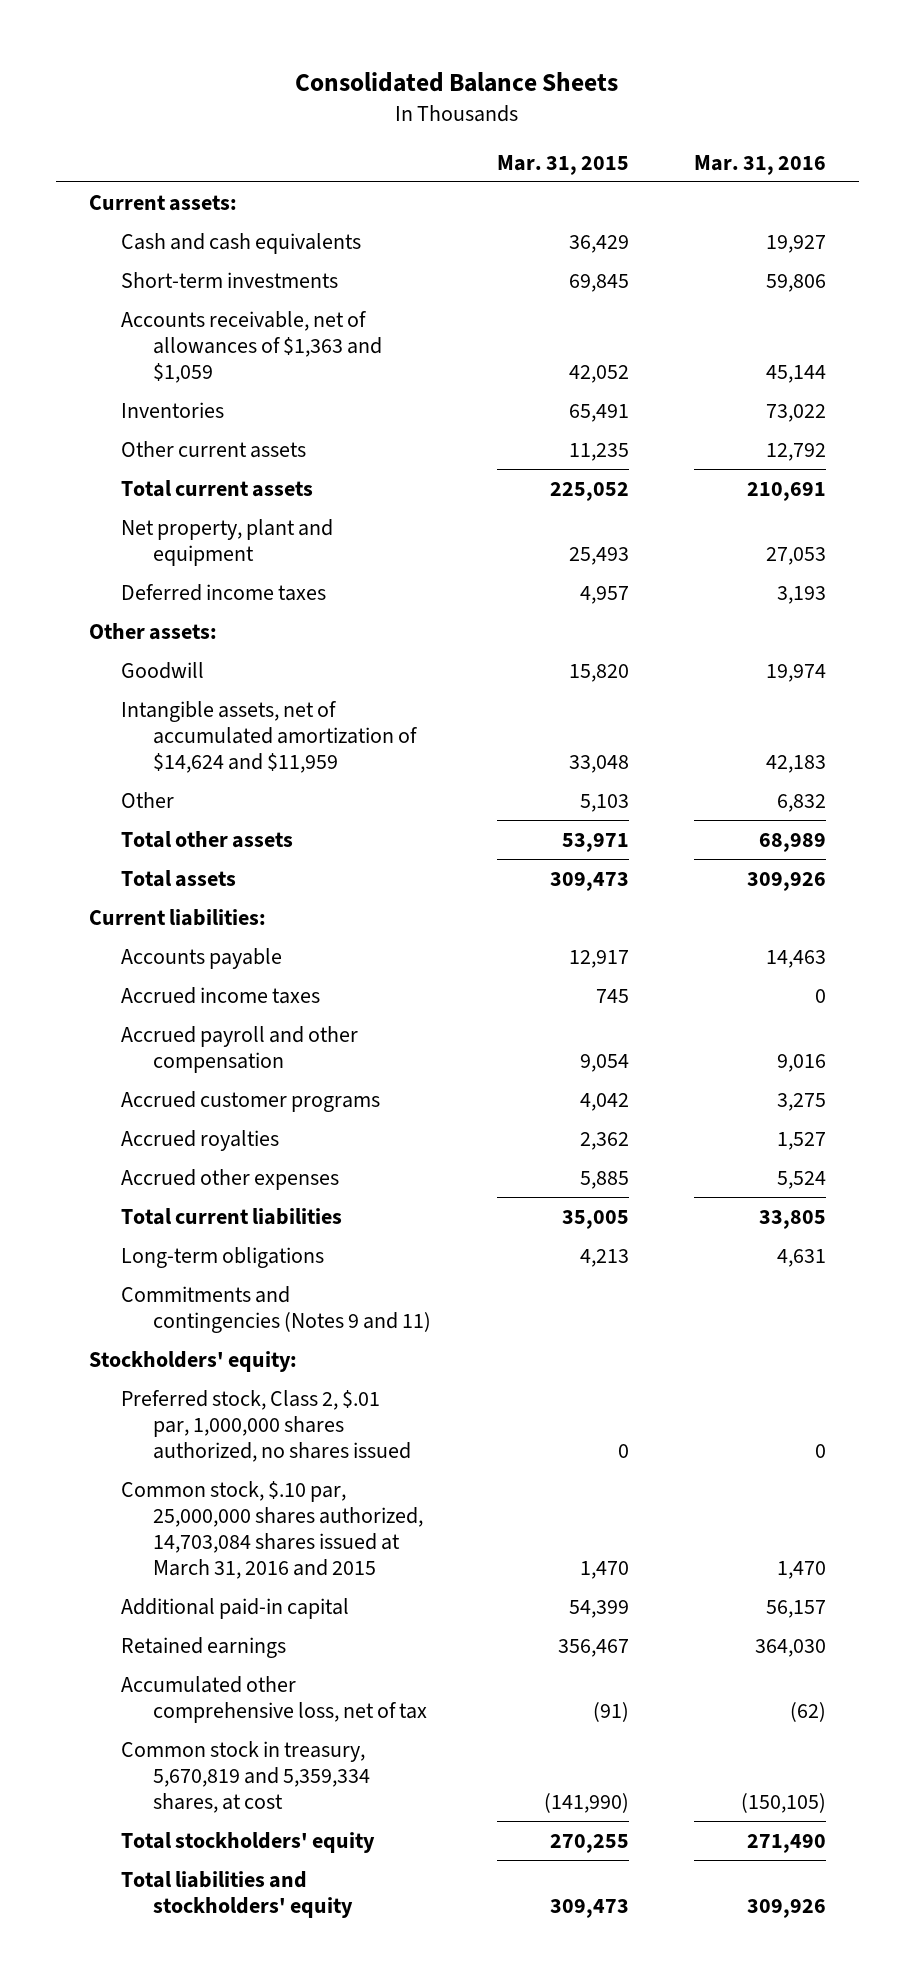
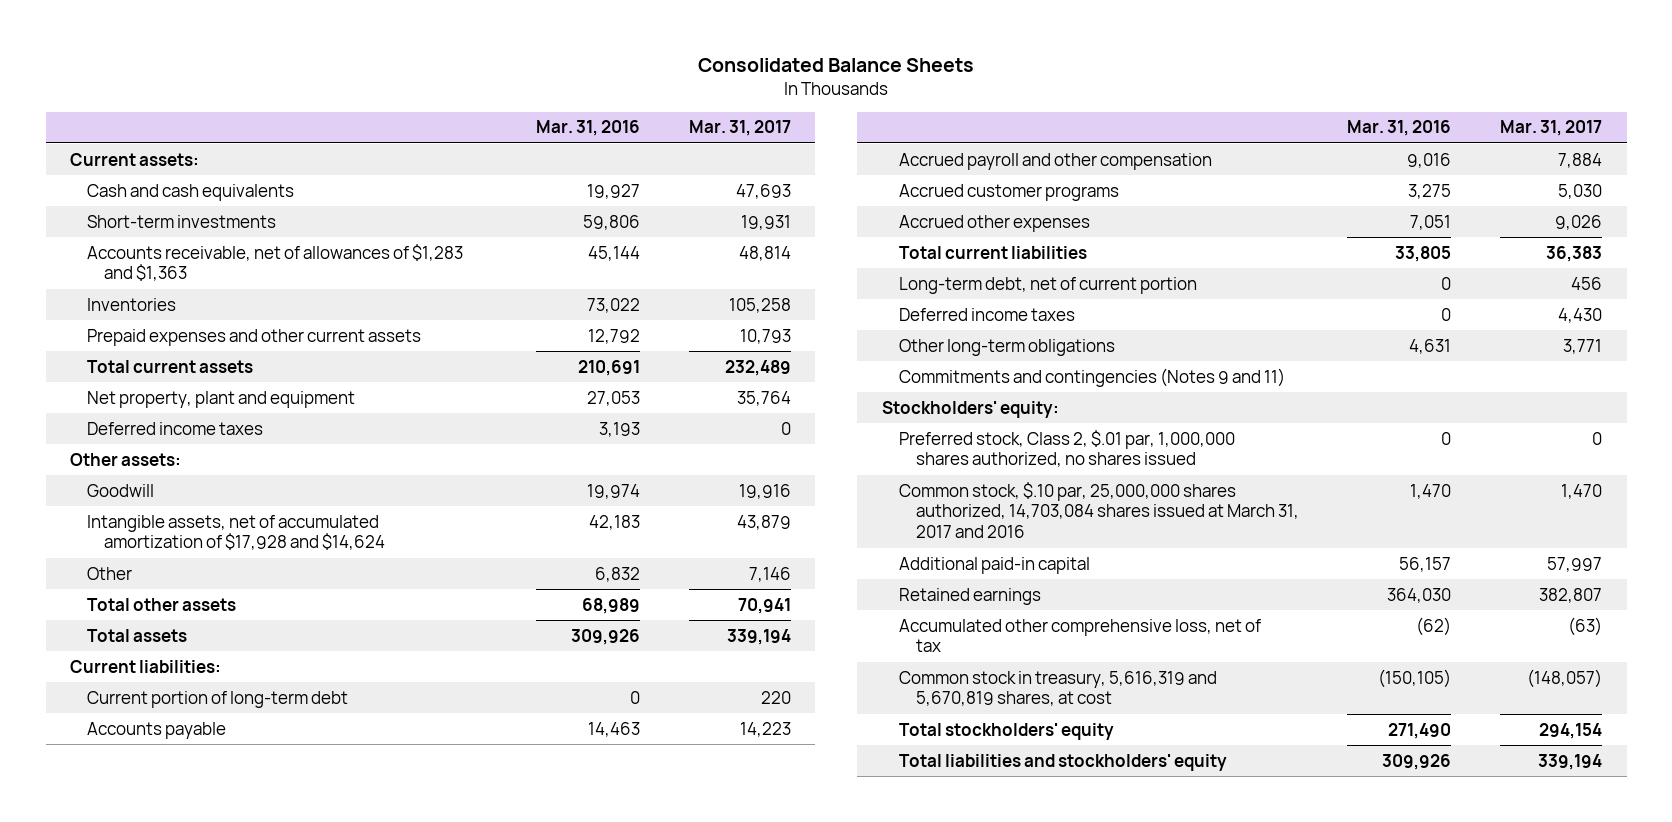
[496,154,629,175] Mar. 31, 2015 -> none
none -> [688,120,791,137] Mar. 31, 2017
[121,310,383,383] Accounts receivable, net of allowances of $1,363 and $1,059 -> [86,243,463,282] Accounts receivable, net of allowances of $1,283 and $1,363
[121,440,307,458] Other current assets -> [86,328,421,346] Prepaid expenses and other current assets
[121,700,419,773] Intangible assets, net of accumulated amortization of $14,624 and $11,959 -> [86,514,385,551] Intangible assets, net of accumulated amortization of $17,928 and $14,624
none -> [86,690,348,708] Current portion of long-term debt
[121,986,321,1004] Accrued income taxes -> none
[121,1129,280,1151] Accrued royalties -> none
[777,1170,827,1189] 5,524 -> [1410,214,1452,230] 7,051
none -> [898,276,1197,294] Long-term debt, net of current portion
none -> [898,307,1075,321] Deferred income taxes
[121,1246,325,1268] Long-term obligations -> [898,338,1115,356] Other long-term obligations
[121,1480,424,1579] Common stock, $.10 par, 25,000,000 shares authorized, 14,703,084 shares issued at March 31, 2016 and 2015 -> [898,481,1299,539] Common stock, $.10 par, 25,000,000 shares authorized, 14,703,084 shares issued at March 31, 2017 and 2016
[121,1740,371,1813] Common stock in treasury, 5,670,819 and 5,359,334 shares, at cost -> [898,670,1217,707] Common stock in treasury, 5,616,319 and 5,670,819 shares, at cost

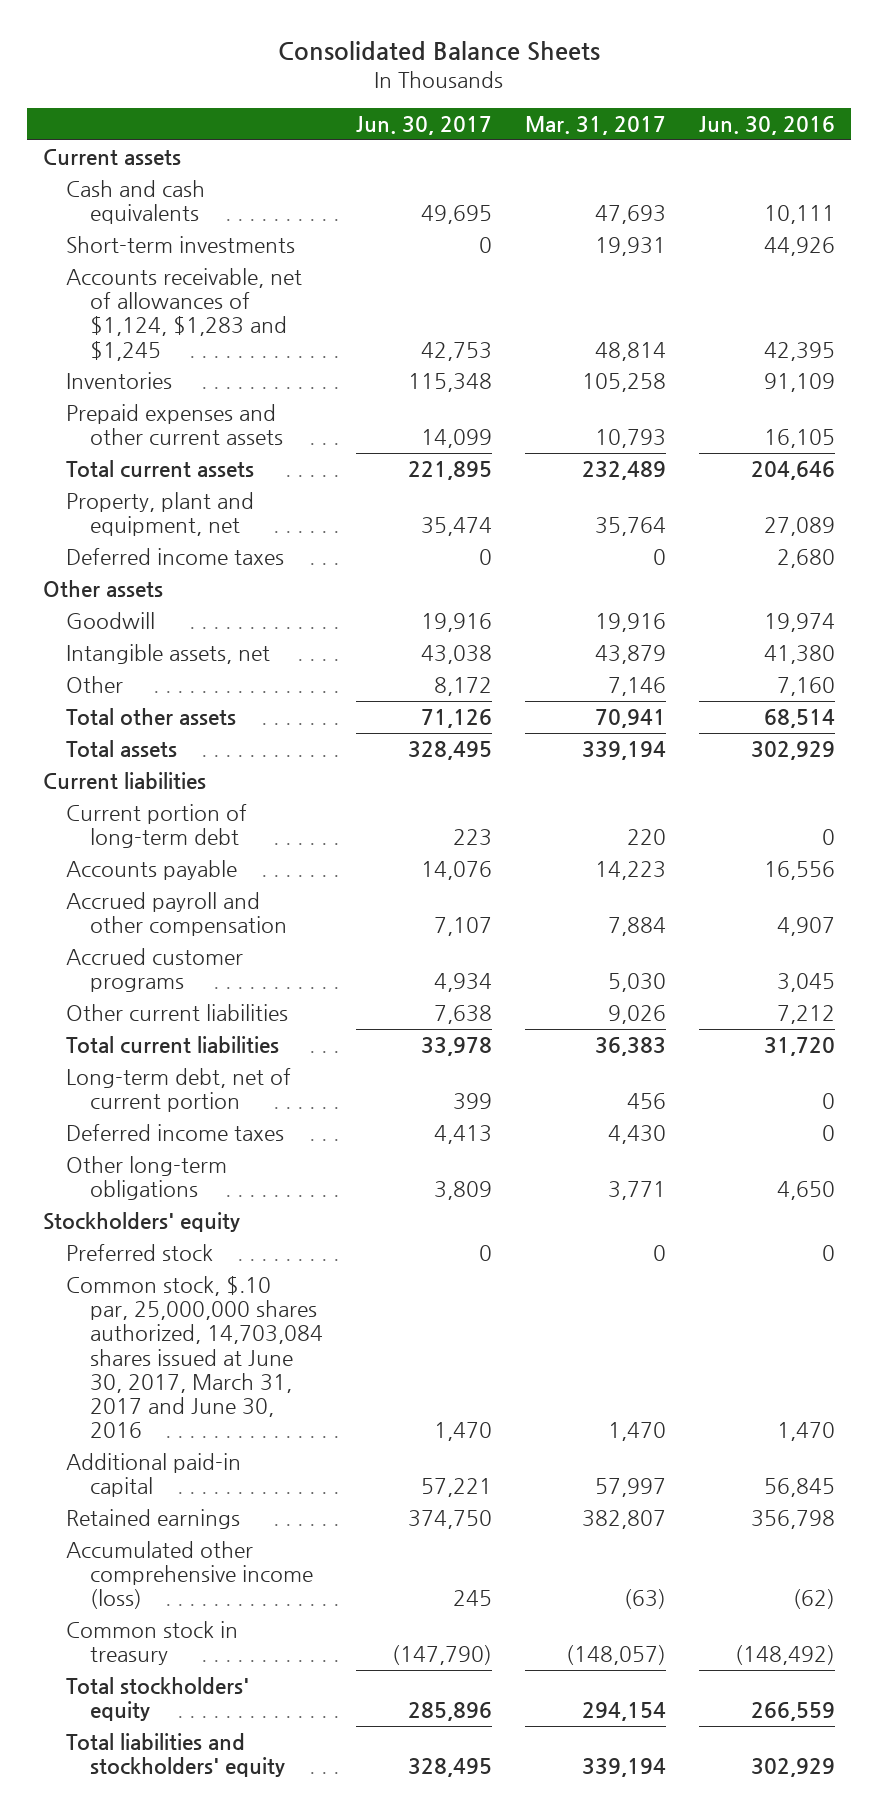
[535,120,640,137] Mar. 31, 2016 -> none
none -> [355,115,492,135] Jun. 30, 2017
none -> [698,115,835,135] Jun. 30, 2016
[70,152,200,166] Current assets: -> [43,149,182,166] Current assets
[86,243,463,282] Accounts receivable, net of allowances of $1,283 and $1,363 -> [66,268,303,361] Accounts receivable, net of allowances of $1,124, $1,283 and $1,245
[86,390,355,408] Net property, plant and equipment -> [66,492,255,537] Property, plant and equipment, net
[70,452,182,466] Other assets: -> [43,580,164,598] Other assets
[86,514,385,551] Intangible assets, net of accumulated amortization of $17,928 and $14,624 -> [66,644,271,665] Intangible assets, net
[70,659,222,673] Current liabilities: -> [43,772,207,790] Current liabilities
[898,214,1090,232] Accrued other expenses -> [66,1004,289,1022] Other current liabilities
[898,367,1285,387] Commitments and contingencies (Notes 9 and 11) -> none
[881,400,1059,418] Stockholders' equity: -> [43,1212,241,1233] Stockholders' equity
[898,429,1235,468] Preferred stock, Class 2, $.01 par, 1,000,000 shares authorized, no shares issued -> [66,1244,214,1262] Preferred stock
[898,481,1299,539] Common stock, $.10 par, 25,000,000 shares authorized, 14,703,084 shares issued at March 31, 2017 and 2016 -> [66,1276,323,1438] Common stock, $.10 par, 25,000,000 shares authorized, 14,703,084 shares issued at June 30, 2017, March 31, 2017 and June 30, 2016
[898,618,1261,653] Accumulated other comprehensive loss, net of tax -> [66,1541,313,1610] Accumulated other comprehensive income (loss)
[898,670,1217,707] Common stock in treasury, 5,616,319 and 5,670,819 shares, at cost -> [66,1621,239,1666] Common stock in treasury

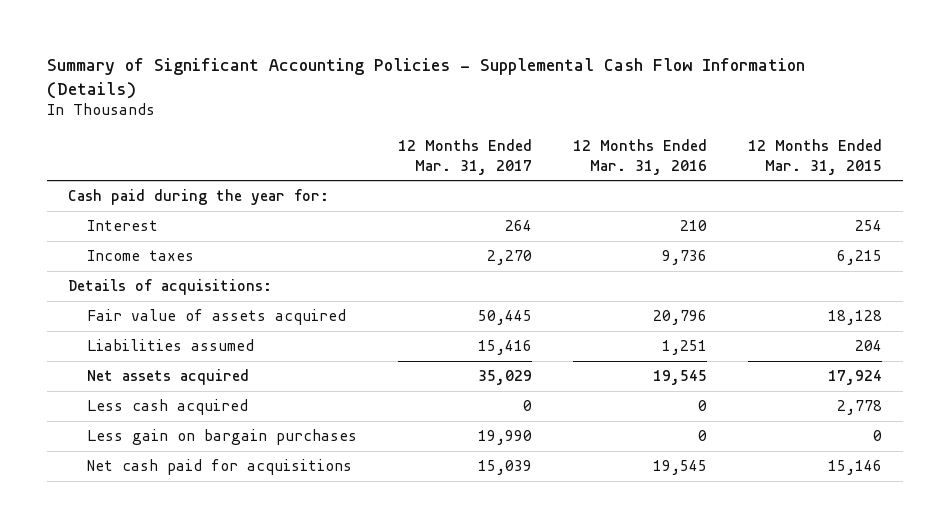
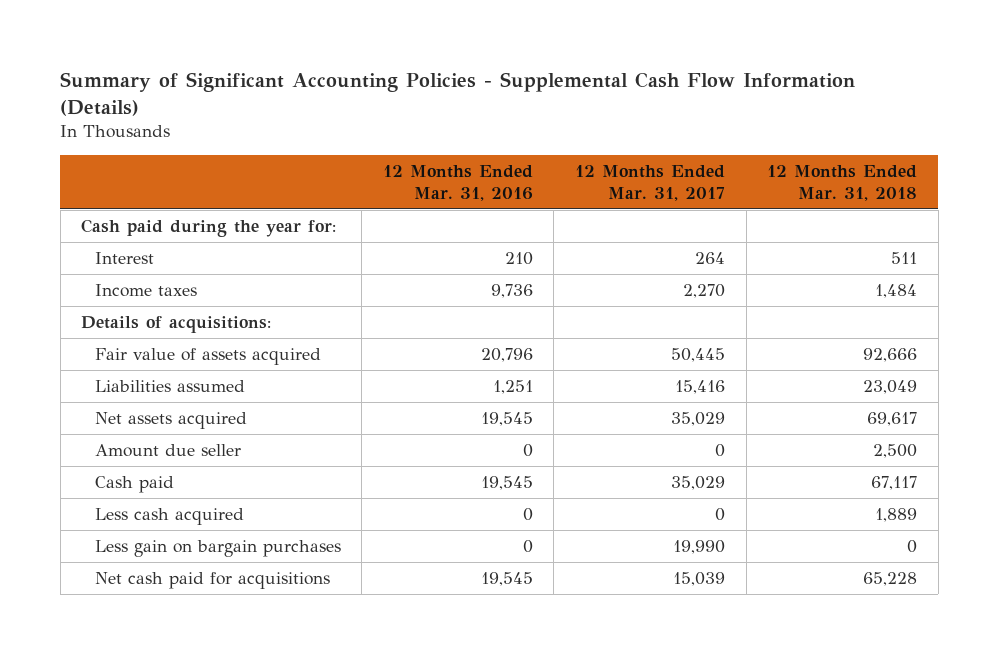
[748,138,883,175] 12 Months Ended Mar. 31, 2015 -> none
none -> [767,164,918,201] 12 Months Ended Mar. 31, 2018
none -> [94,443,241,457] Amount due seller
none -> [94,475,174,493] Cash paid

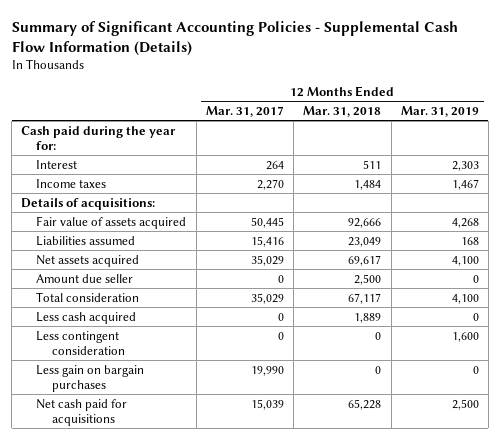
[382,164,533,201] 12 Months Ended Mar. 31, 2016 -> none
none -> [400,105,479,117] Mar. 31, 2019
[94,475,174,493] Cash paid -> [36,291,140,302] Total consideration
none -> [36,330,125,356] Less contingent consideration

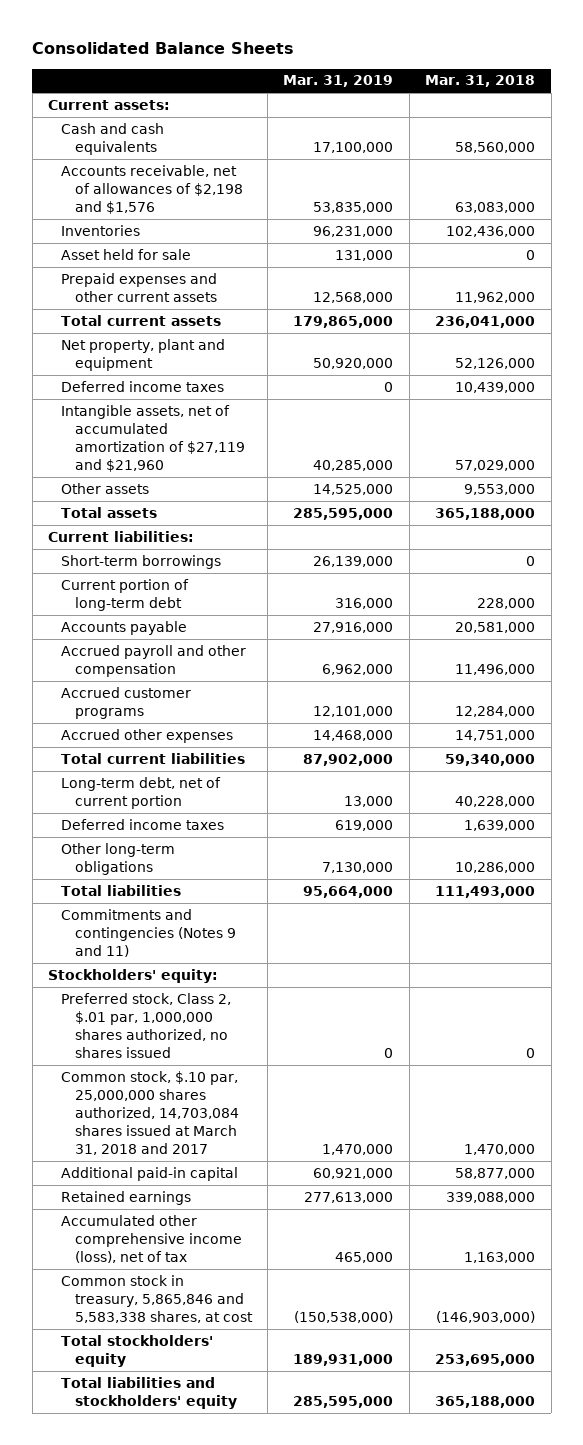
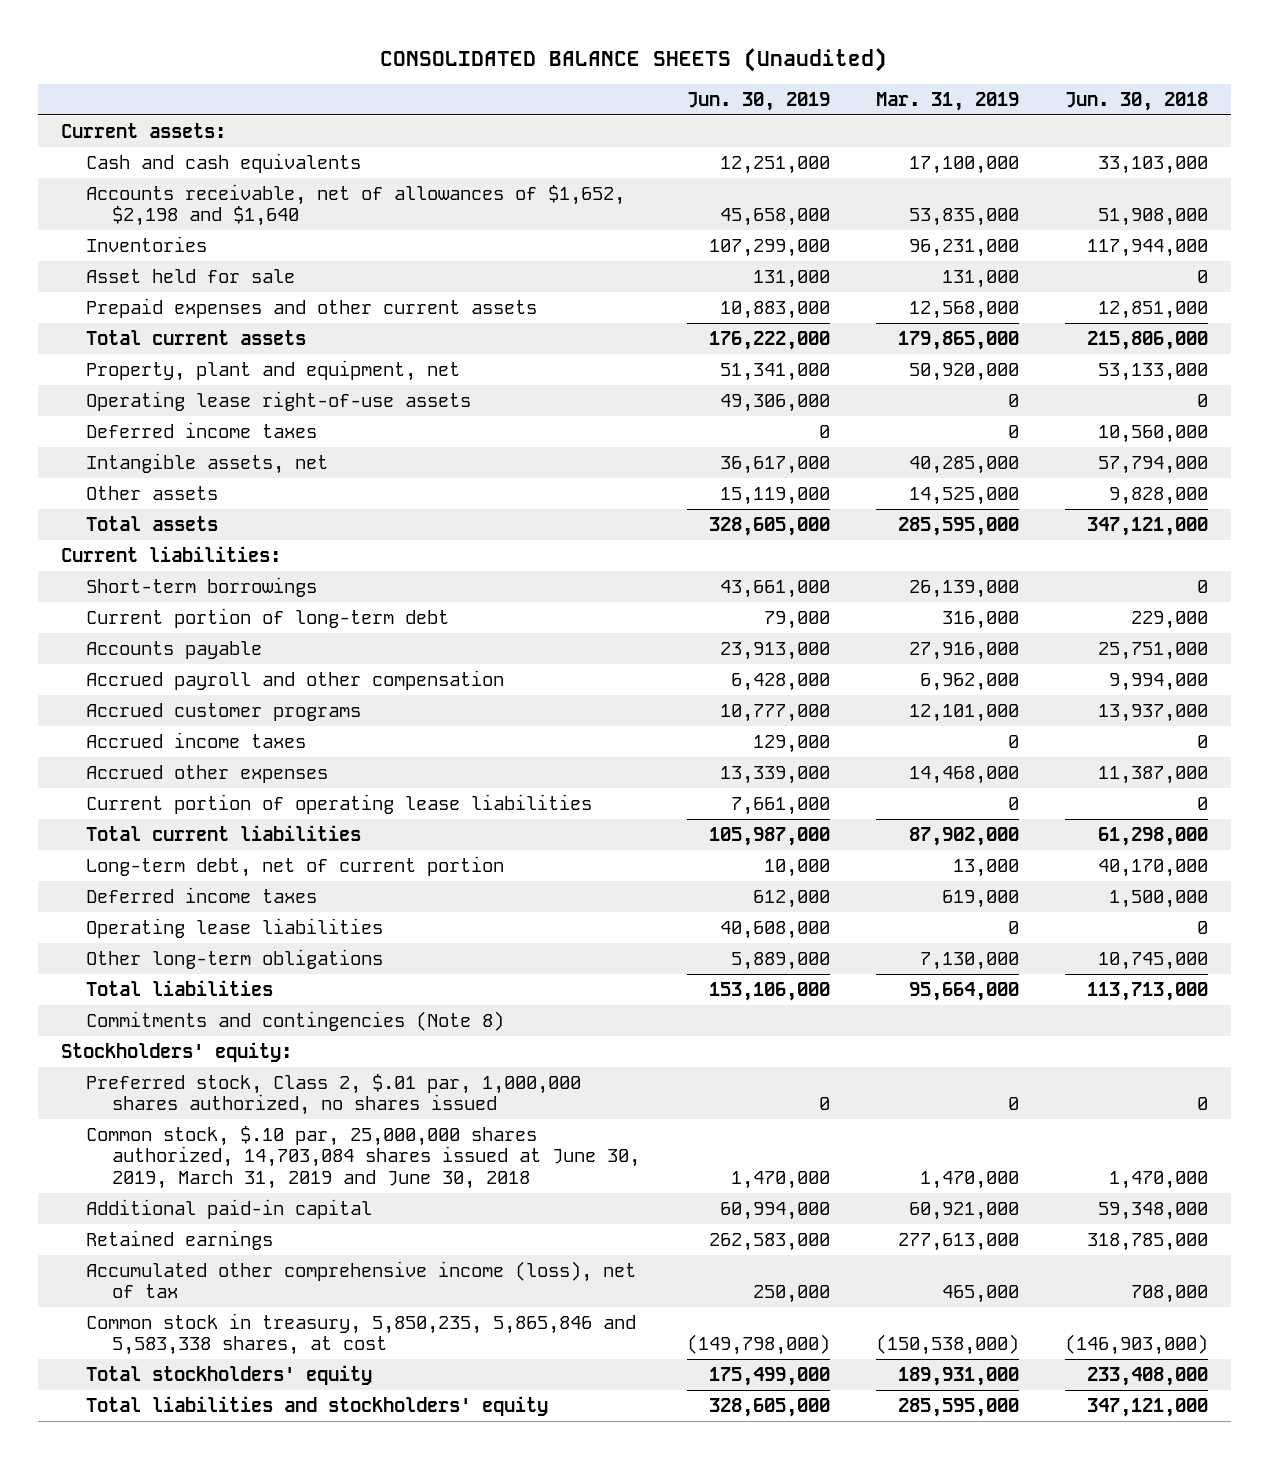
[32,42,295,55] Consolidated Balance Sheets -> [380,47,888,72] CONSOLIDATED BALANCE SHEETS (Unaudited)
[425,75,536,88] Mar. 31, 2018 -> none
none -> [686,91,830,111] Jun. 30, 2019
none -> [1065,91,1209,111] Jun. 30, 2018
[61,164,243,215] Accounts receivable, net of allowances of $2,198 and $1,576 -> [86,183,626,227] Accounts receivable, net of allowances of $1,652, $2,198 and $1,640
[61,338,226,372] Net property, plant and equipment -> [86,359,461,381] Property, plant and equipment, net
none -> [86,390,472,411] Operating lease right-of-use assets
[61,404,245,473] Intangible assets, net of accumulated amortization of $27,119 and $21,960 -> [86,452,329,474] Intangible assets, net
none -> [86,731,307,748] Accrued income taxes
none -> [86,793,593,814] Current portion of operating lease liabilities
none -> [86,917,384,938] Operating lease liabilities
[61,908,236,958] Commitments and contingencies (Notes 9 and 11) -> [86,1010,505,1031] Commitments and contingencies (Note 8)
[61,1070,239,1156] Common stock, $.10 par, 25,000,000 shares authorized, 14,703,084 shares issued at March 31, 2018 and 2017 -> [86,1125,641,1190] Common stock, $.10 par, 25,000,000 shares authorized, 14,703,084 shares issued at June 30, 2019, March 31, 2019 and June 30, 2018
[61,1274,253,1324] Common stock in treasury, 5,865,846 and 5,583,338 shares, at cost -> [86,1312,637,1356] Common stock in treasury, 5,850,235, 5,865,846 and 5,583,338 shares, at cost

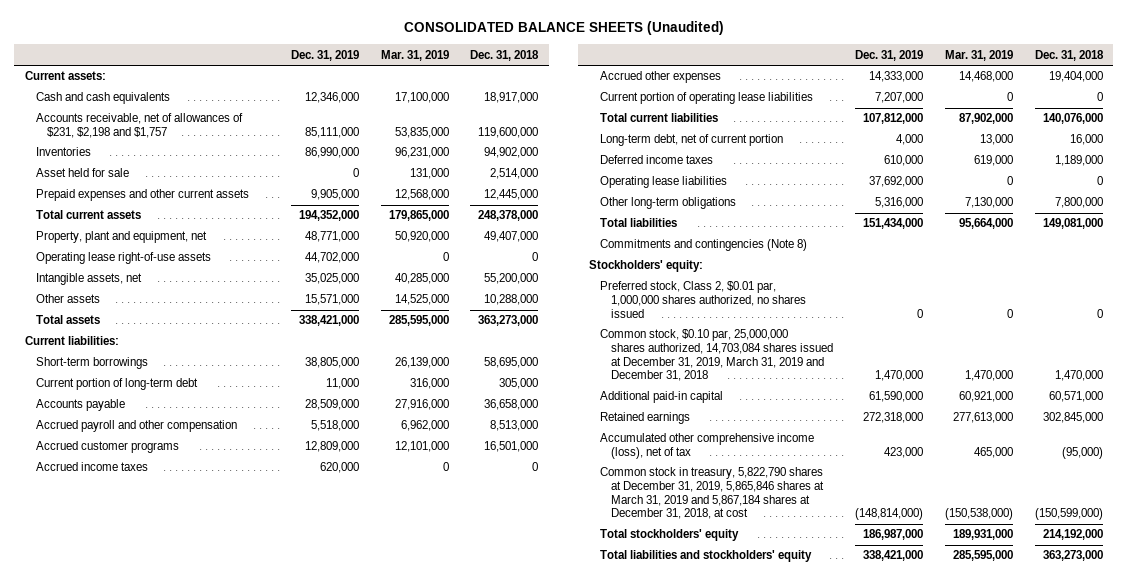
[686,91,830,111] Jun. 30, 2019 -> none
[1065,91,1209,111] Jun. 30, 2018 -> none
none -> [290,49,359,61] Dec. 31, 2019
none -> [470,49,540,61] Dec. 31, 2018
[86,183,626,227] Accounts receivable, net of allowances of $1,652, $2,198 and $1,640 -> [36,113,244,139] Accounts receivable, net of allowances of $231, $2,198 and $1,757
[86,421,318,438] Deferred income taxes -> none
[86,1073,582,1116] Preferred stock, Class 2, $.01 par, 1,000,000 shares authorized, no shares issued -> [600,281,807,318] Preferred stock, Class 2, $0.01 par, 1,000,000 shares authorized, no shares issued
[86,1125,641,1190] Common stock, $.10 par, 25,000,000 shares authorized, 14,703,084 shares issued at June 30, 2019, March 31, 2019 and June 30, 2018 -> [600,329,834,382] Common stock, $0.10 par, 25,000,000 shares authorized, 14,703,084 shares issued at December 31, 2019, March 31, 2019 and December 31, 2018
[86,1312,637,1356] Common stock in treasury, 5,850,235, 5,865,846 and 5,583,338 shares, at cost -> [600,467,825,520] Common stock in treasury, 5,822,790 shares at December 31, 2019, 5,865,846 shares at March 31, 2019 and 5,867,184 shares at December 31, 2018, at cost

